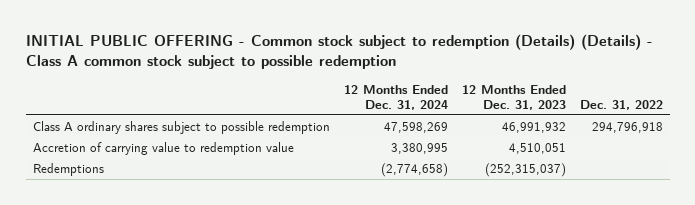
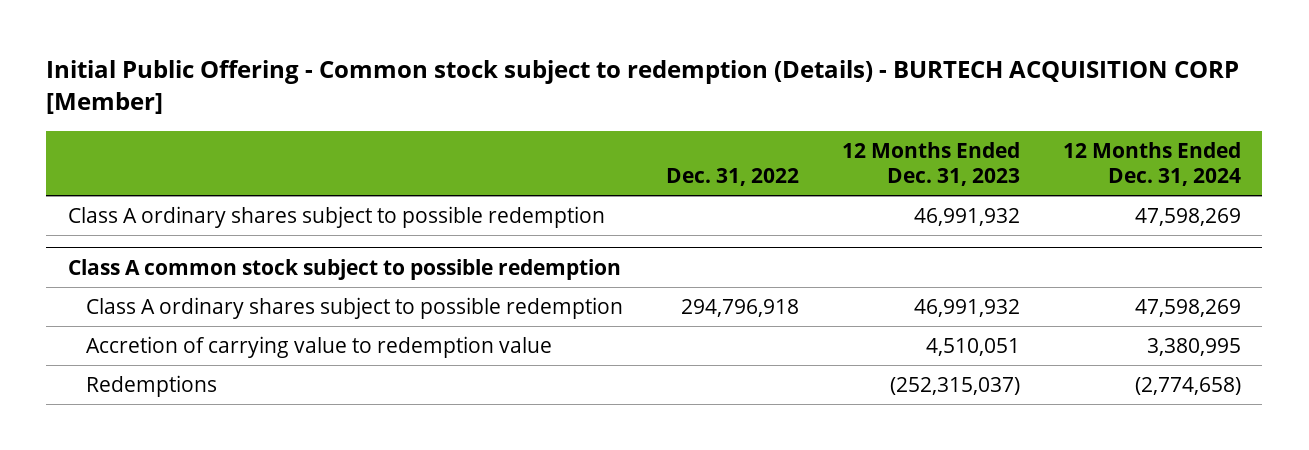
[25,33,653,69] INITIAL PUBLIC OFFERING - Common stock subject to redemption (Details) (Details) - Class A common stock subject to possible redemption -> [46,60,1240,115] Initial Public Offering - Common stock subject to redemption (Details) - BURTECH ACQUISITION CORP [Member]
none -> [67,206,605,229] Class A ordinary shares subject to possible redemption
none -> [67,258,621,280] Class A common stock subject to possible redemption

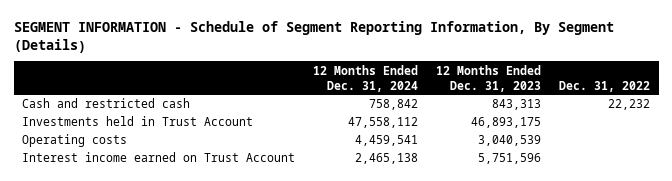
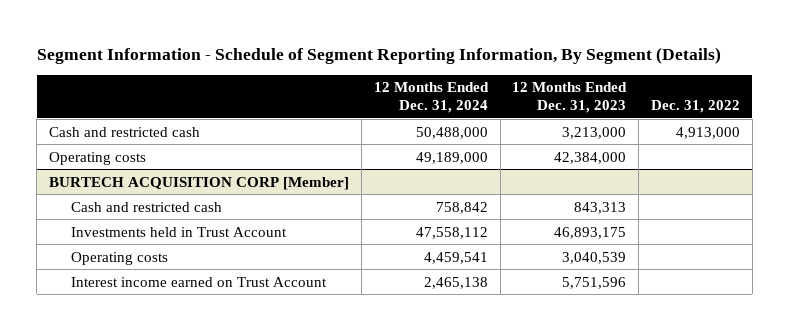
[13,20,614,53] SEGMENT INFORMATION - Schedule of Segment Reporting Information, By Segment (Details) -> [36,46,721,64] Segment Information - Schedule of Segment Reporting Information, By Segment (Details)
[369,99,419,111] 758,842 -> [415,126,488,139] 50,488,000
[491,99,541,111] 843,313 -> [562,126,627,139] 3,213,000
[607,99,650,111] 22,232 -> [676,126,741,139] 4,913,000
none -> [48,151,146,165] Operating costs
none -> [48,176,349,190] BURTECH ACQUISITION CORP [Member]
none -> [71,201,223,212] Cash and restricted cash

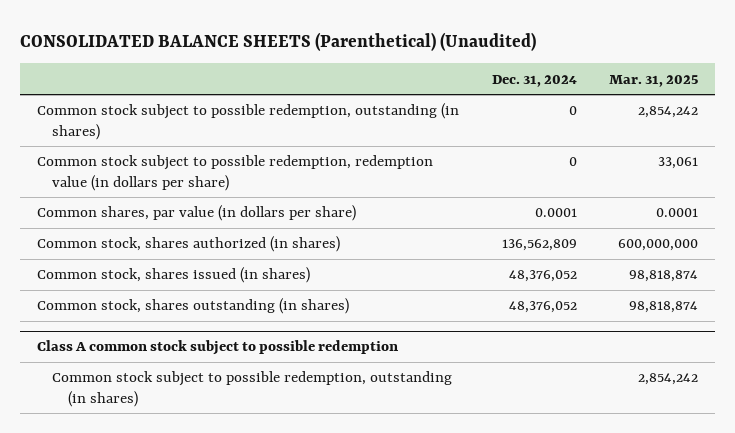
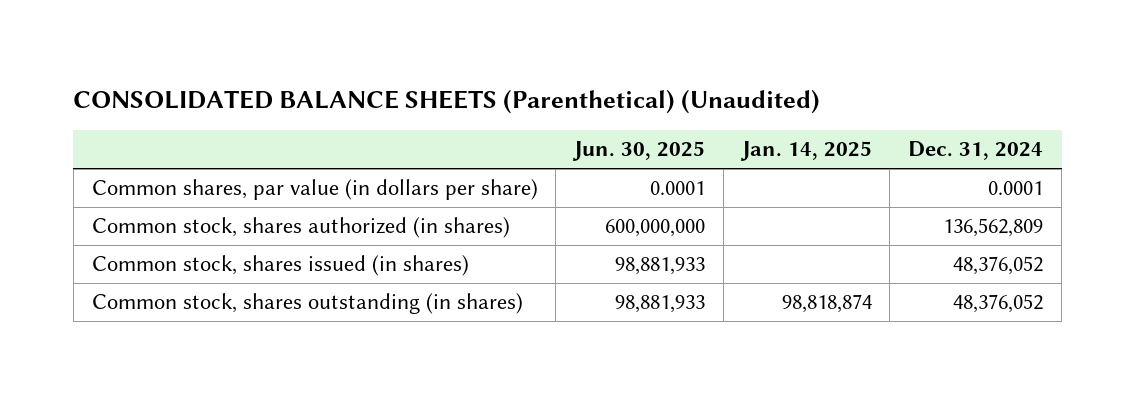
[609,74,699,87] Mar. 31, 2025 -> none
none -> [572,141,706,162] Jun. 30, 2025
none -> [739,141,872,162] Jan. 14, 2025
[36,103,459,140] Common stock subject to possible redemption, outstanding (in shares) -> none
[36,155,433,191] Common stock subject to possible redemption, redemption value (in dollars per share) -> none
[36,340,398,356] Class A common stock subject to possible redemption -> none
[52,371,453,407] Common stock subject to possible redemption, outstanding (in shares) -> none

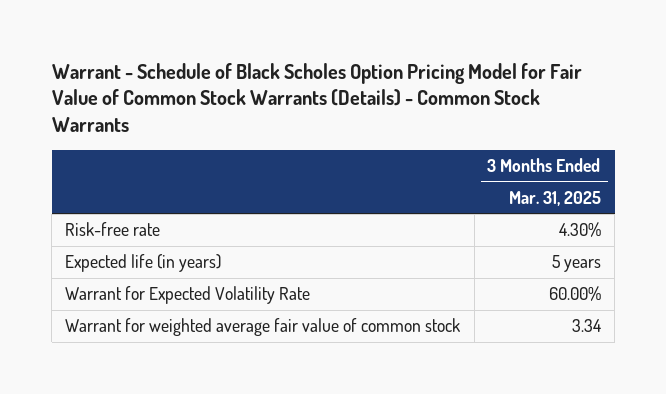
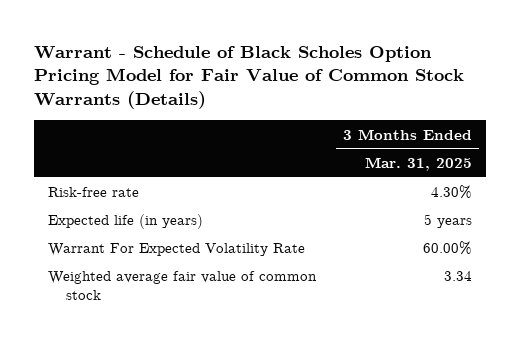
[51,62,582,133] Warrant - Schedule of Black Scholes Option Pricing Model for Fair Value of Common Stock Warrants (Details) - Common Stock Warrants -> [34,45,465,109] Warrant - Schedule of Black Scholes Option Pricing Model for Fair Value of Common Stock Warrants (Details)
[65,286,311,305] Warrant for Expected Volatility Rate -> [47,243,305,257] Warrant For Expected Volatility Rate
[65,318,461,337] Warrant for weighted average fair value of common stock -> [47,271,317,300] Weighted average fair value of common stock

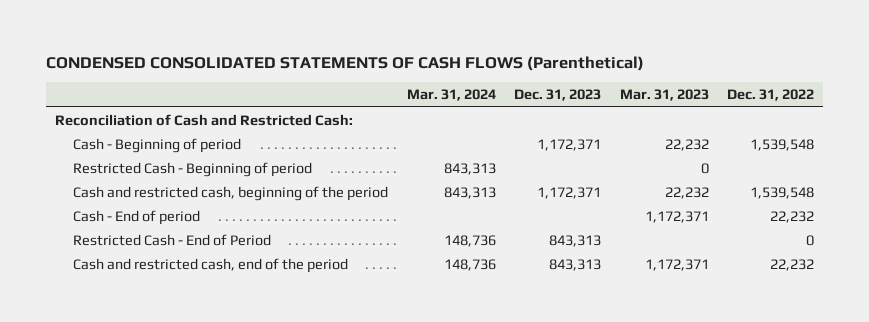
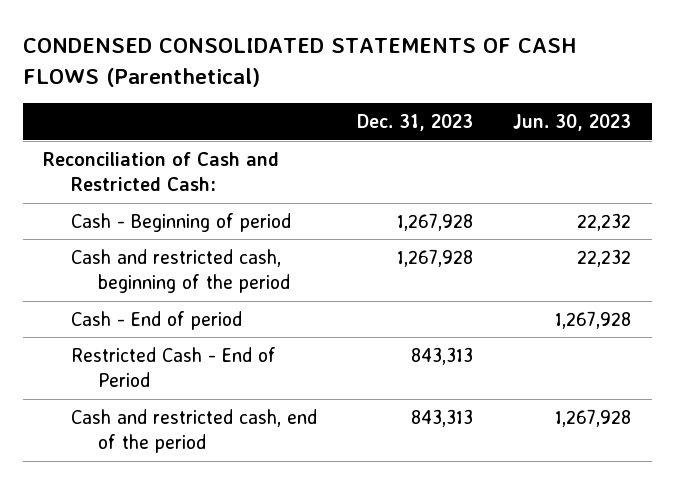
[406,89,496,102] Mar. 31, 2024 -> none
[619,89,709,102] Mar. 31, 2023 -> none
[727,89,815,102] Dec. 31, 2022 -> none
none -> [513,114,632,132] Jun. 30, 2023
[73,161,313,177] Restricted Cash - Beginning of period -> none
[537,138,602,151] 1,172,371 -> [397,212,474,231] 1,267,928
[537,186,602,199] 1,172,371 -> [397,248,474,267] 1,267,928

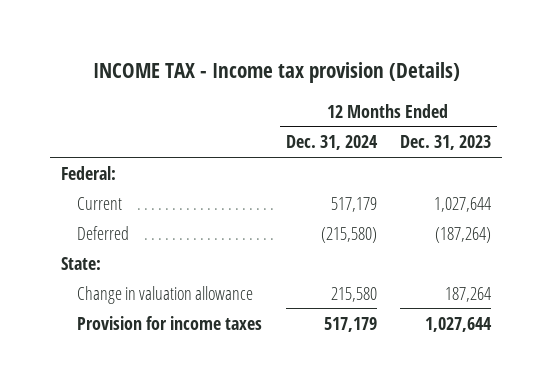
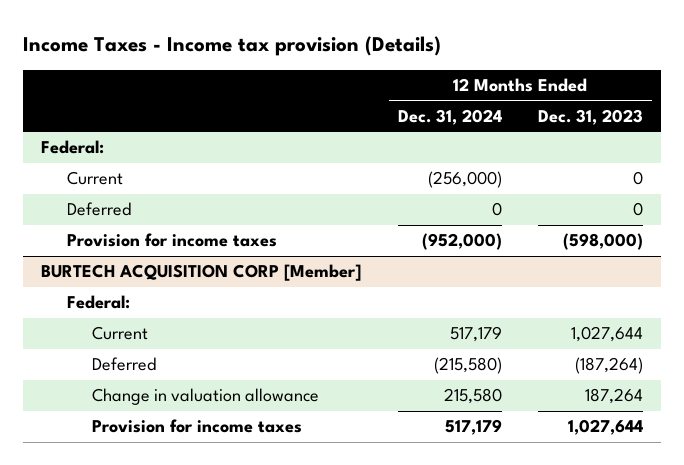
[93,62,461,84] INCOME TAX - Income tax provision (Details) -> [23,36,442,57] Income Taxes - Income tax provision (Details)
none -> [66,171,123,186] Current
none -> [66,202,131,217] Deferred
none -> [66,233,277,248] Provision for income taxes
none -> [41,264,362,282] BURTECH ACQUISITION CORP [Member]
none -> [66,295,130,310] Federal:
[61,256,102,270] State: -> none

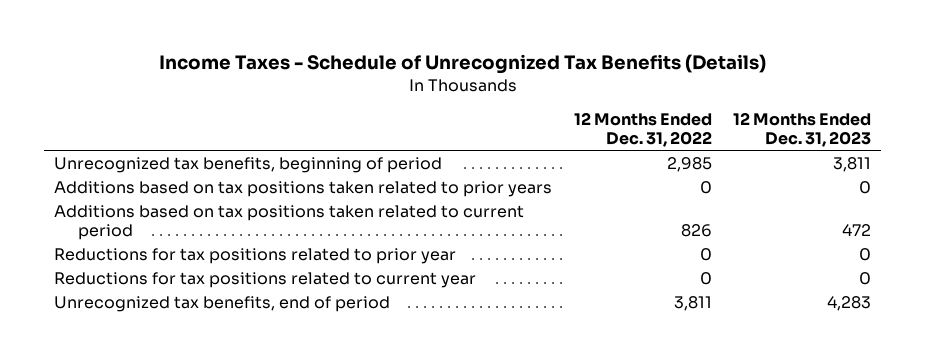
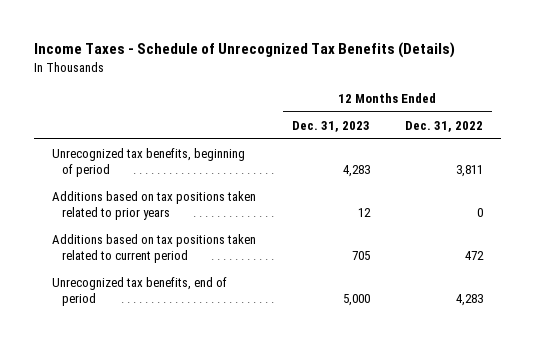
[54,247,457,264] Reductions for tax positions related to prior year -> none
[54,271,477,288] Reductions for tax positions related to current year -> none
[666,156,712,172] 2,985 -> [456,165,484,178] 3,811
[832,156,871,172] 3,811 -> [342,165,370,178] 4,283
[858,180,871,194] 0 -> [357,208,371,218] 12
[680,224,712,238] 826 -> [465,251,485,261] 472
[841,224,871,237] 472 -> [351,251,370,261] 705
[673,295,712,311] 3,811 -> [456,294,484,307] 4,283
[826,295,871,311] 4,283 -> [342,294,370,307] 5,000

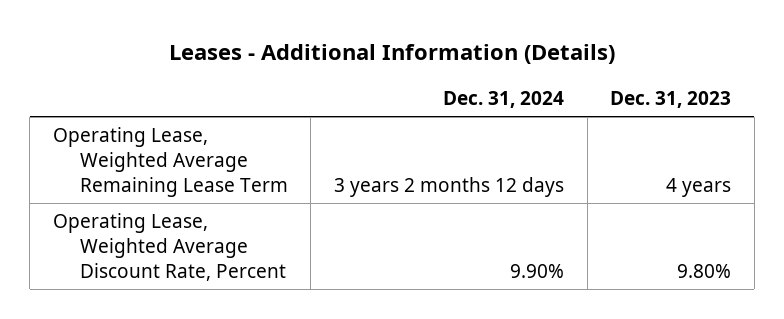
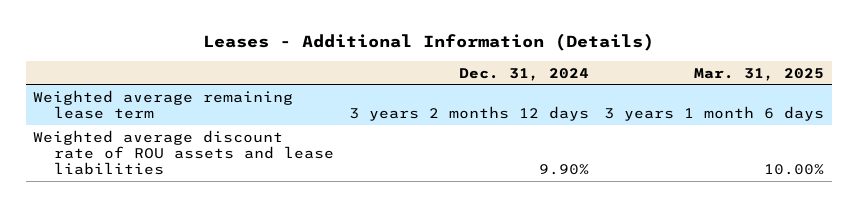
[610,90,732,108] Dec. 31, 2023 -> none
none -> [694,67,825,81] Mar. 31, 2025
[53,127,288,197] Operating Lease, Weighted Average Remaining Lease Term -> [33,89,294,120] Weighted average remaining lease term
[53,213,286,281] Operating Lease, Weighted Average Discount Rate, Percent -> [33,129,334,176] Weighted average discount rate of ROU assets and lease liabilities

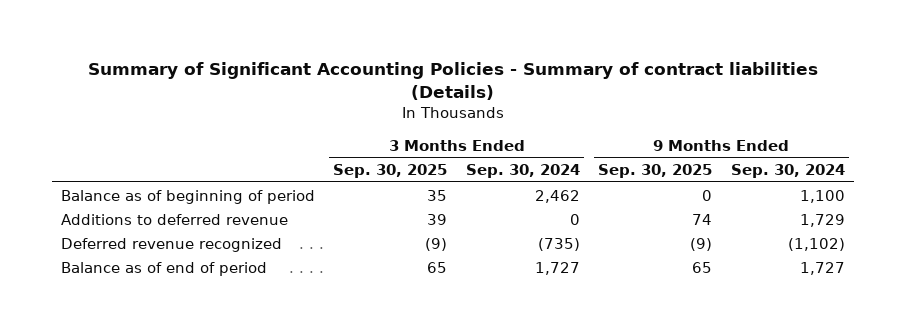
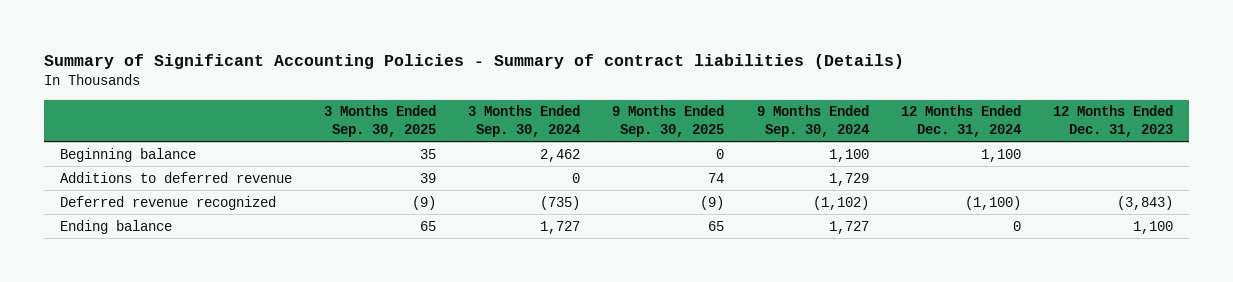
none -> [900,105,1021,137] 12 Months Ended Dec. 31, 2024
none -> [1052,105,1173,137] 12 Months Ended Dec. 31, 2023
[60,189,315,204] Balance as of beginning of period -> [60,147,197,162] Beginning balance
[60,261,267,276] Balance as of end of period -> [60,219,173,234] Ending balance

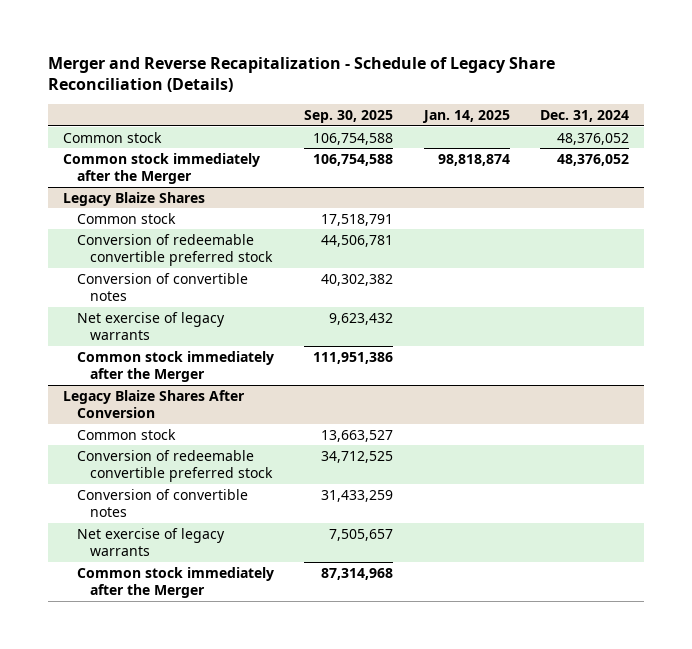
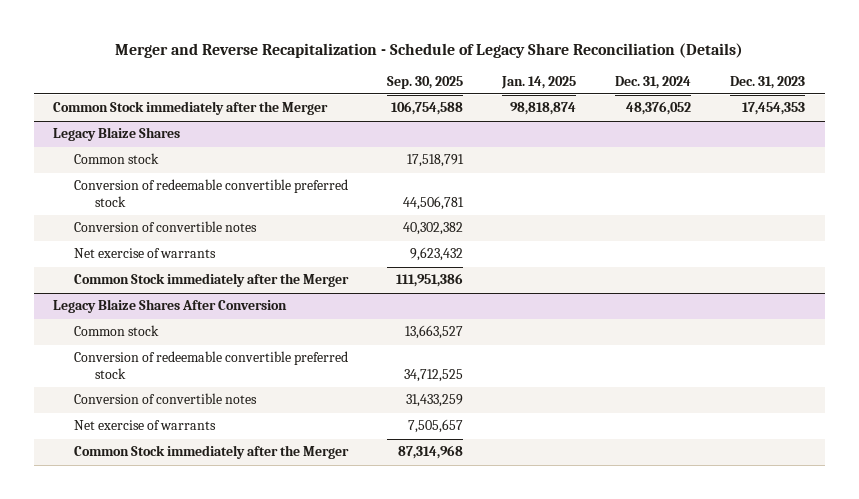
none -> [730,75,806,89] Dec. 31, 2023
[62,131,162,143] Common stock -> none
[62,152,260,185] Common stock immediately after the Merger -> [53,101,329,116] Common Stock immediately after the Merger
[76,311,225,341] Net exercise of legacy warrants -> [74,248,217,259] Net exercise of warrants
[76,350,274,383] Common stock immediately after the Merger -> [74,273,350,288] Common Stock immediately after the Merger
[76,527,225,557] Net exercise of legacy warrants -> [74,420,217,431] Net exercise of warrants
[76,566,274,599] Common stock immediately after the Merger -> [74,445,350,460] Common Stock immediately after the Merger

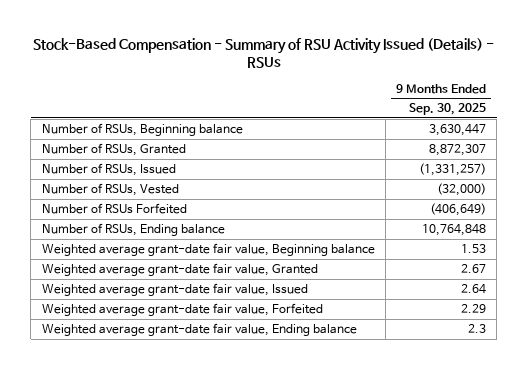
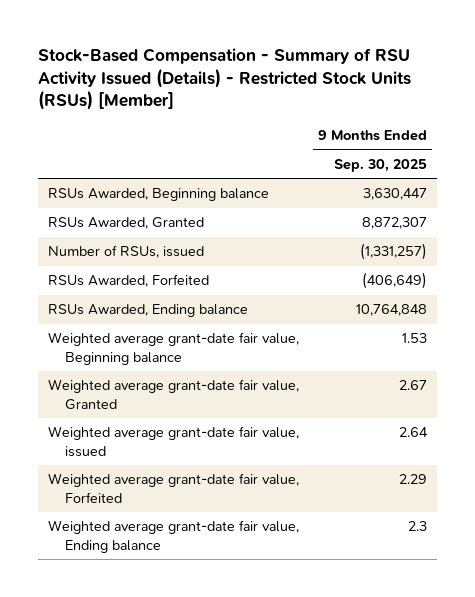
[32,37,494,69] Stock-Based Compensation - Summary of RSU Activity Issued (Details) - RSUs -> [38,48,412,111] Stock-Based Compensation - Summary of RSU Activity Issued (Details) - Restricted Stock Units (RSUs) [Member]
[41,182,179,196] Number of RSUs, Vested -> none
[41,122,243,136] Number of RSUs, Beginning balance -> [47,188,269,202] RSUs Awarded, Beginning balance
[41,142,186,156] Number of RSUs, Granted -> [47,217,204,230] RSUs Awarded, Granted
[41,162,176,176] Number of RSUs, Issued -> [47,245,204,259] Number of RSUs, issued
[41,202,187,214] Number of RSUs Forfeited -> [47,274,209,288] RSUs Awarded, Forfeited
[41,222,225,236] Number of RSUs, Ending balance -> [47,304,248,318] RSUs Awarded, Ending balance
[41,282,308,296] Weighted average grant-date fair value, Issued -> [47,426,299,457] Weighted average grant-date fair value, issued

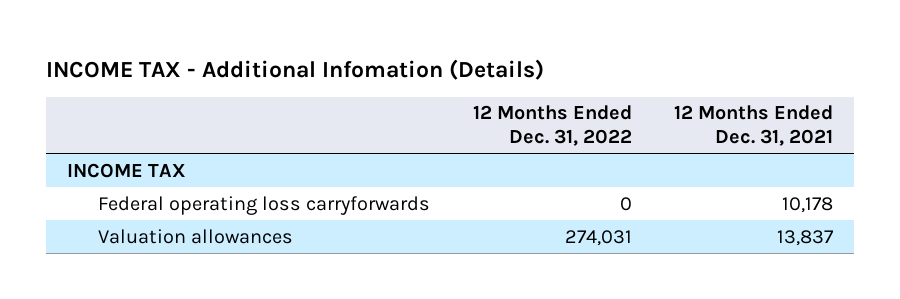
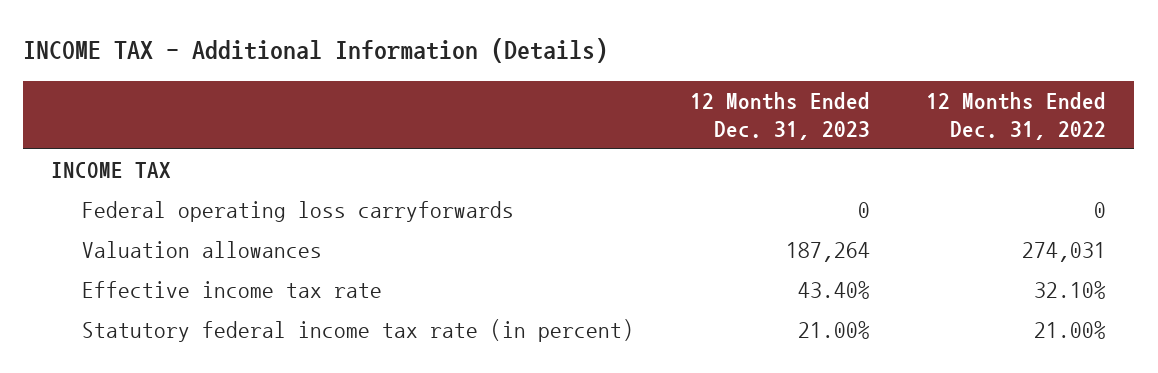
[45,58,544,80] INCOME TAX - Additional Infomation (Details) -> [23,38,609,64] INCOME TAX - Additional Information (Details)
[673,105,833,147] 12 Months Ended Dec. 31, 2021 -> none
none -> [690,92,871,140] 12 Months Ended Dec. 31, 2023
none -> [81,281,382,299] Effective income tax rate
none -> [81,319,634,343] Statutory federal income tax rate (in percent)

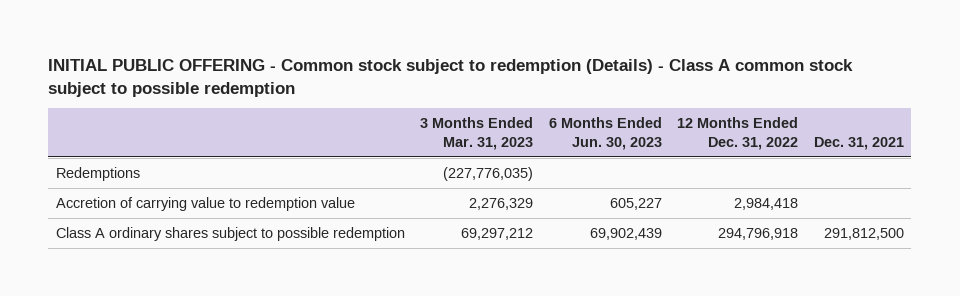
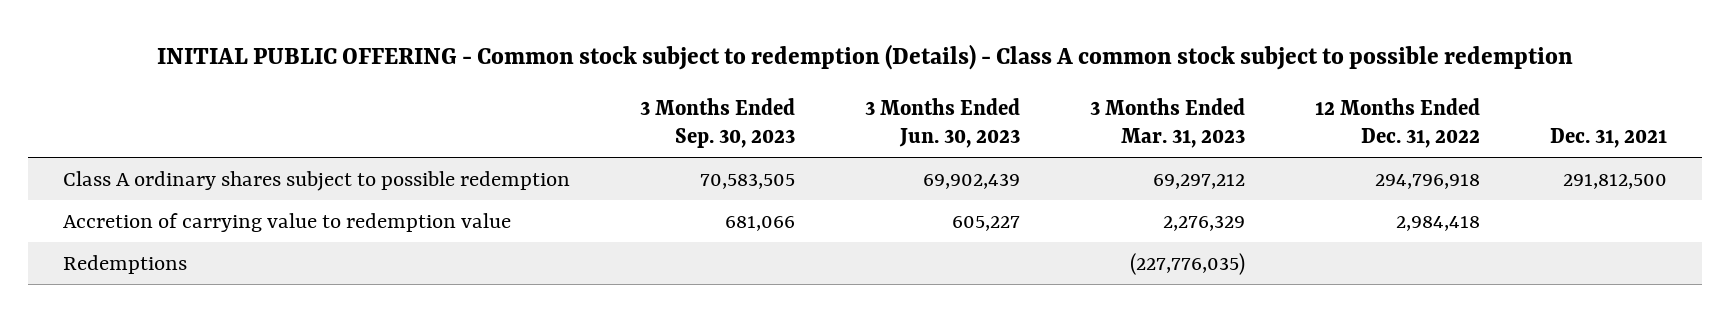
[548,116,662,150] 6 Months Ended Jun. 30, 2023 -> none
none -> [639,98,795,149] 3 Months Ended Sep. 30, 2023
none -> [864,98,1020,149] 3 Months Ended Jun. 30, 2023
[56,196,356,211] Accretion of carrying value to redemption value -> [62,212,511,232] Accretion of carrying value to redemption value
[56,166,141,181] Redemptions -> [62,254,187,274] Redemptions

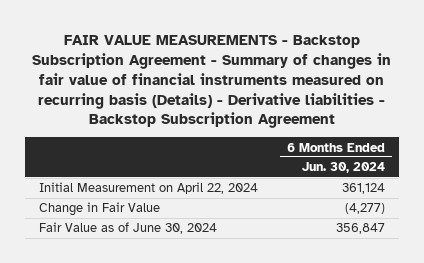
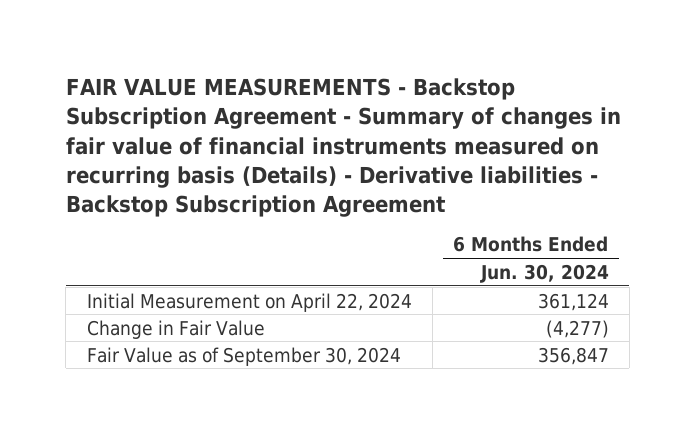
[39,222,218,235] Fair Value as of June 30, 2024 -> [86,346,401,366] Fair Value as of September 30, 2024

